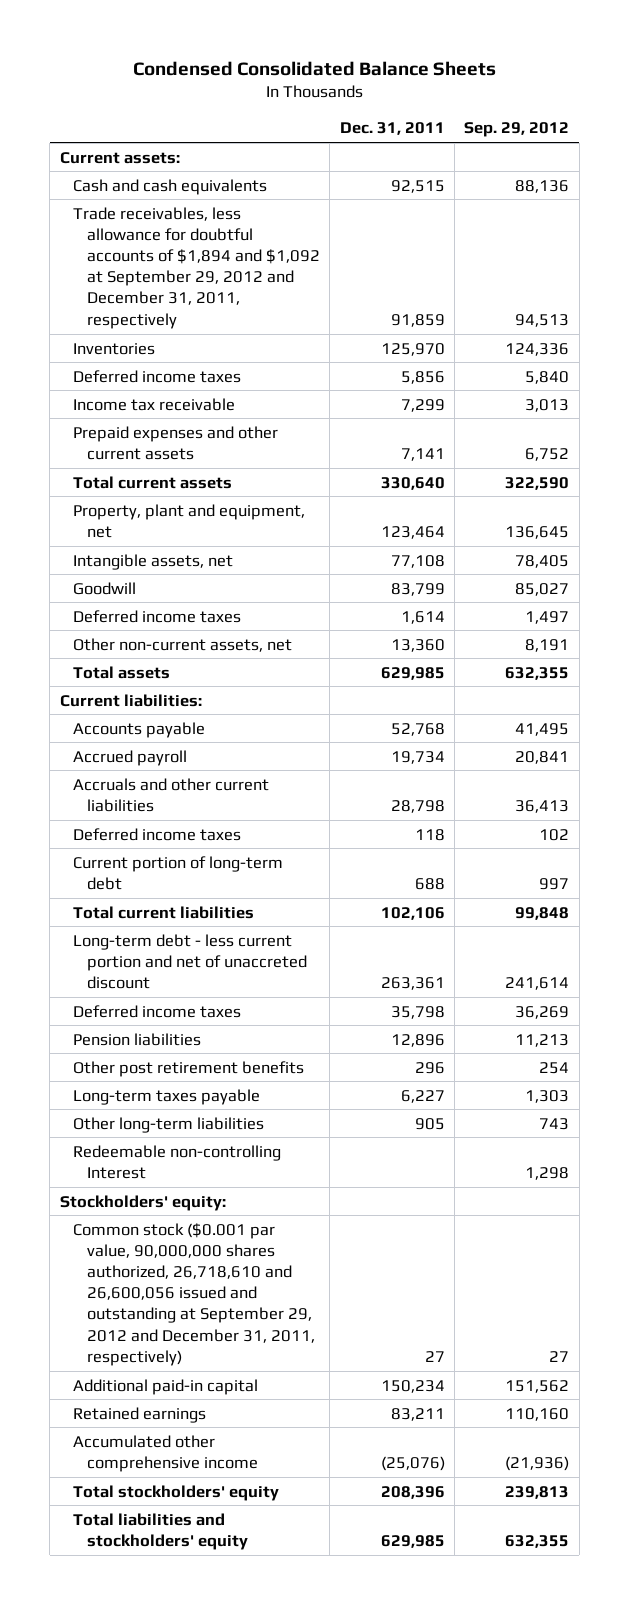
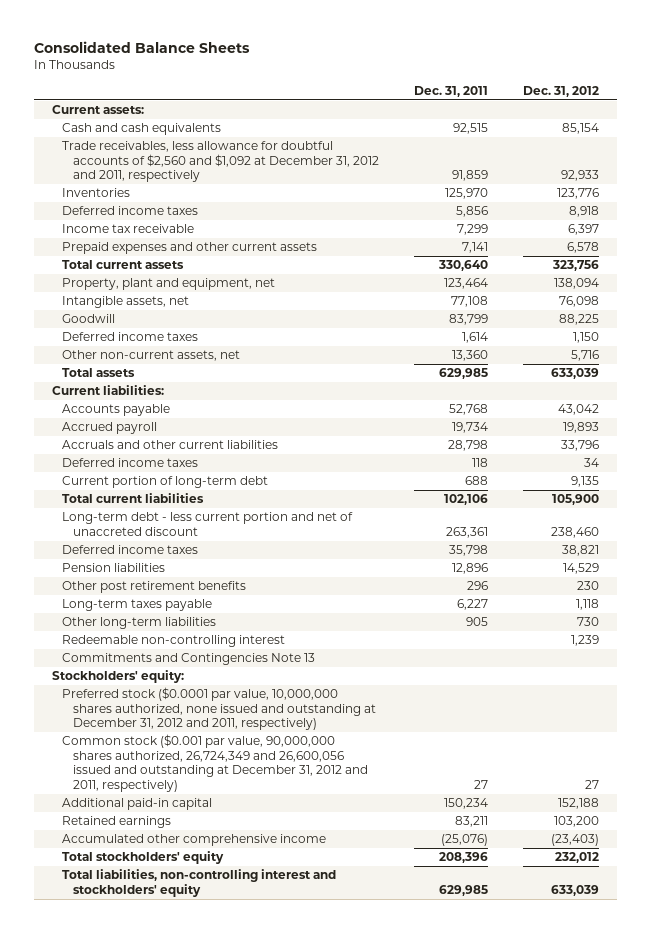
[132,61,496,77] Condensed Consolidated Balance Sheets -> [33,40,250,53] Consolidated Balance Sheets
[464,122,570,138] Sep. 29, 2012 -> none
none -> [523,85,600,97] Dec. 31, 2012
[73,206,320,329] Trade receivables, less allowance for doubtful accounts of $1,894 and $1,092 at September 29, 2012 and December 31, 2011, respectively -> [62,141,380,183] Trade receivables, less allowance for doubtful accounts of $2,560 and $1,092 at December 31, 2012 and 2011, respectively
[73,1144,282,1179] Redeemable non-controlling Interest -> [62,635,286,648] Redeemable non-controlling interest
none -> [62,653,316,666] Commitments and Contingencies Note 13
none -> [62,687,377,731] Preferred stock ($0.0001 par value, 10,000,000 shares authorized, none issued and outstanding at December 31, 2012 and 2011, respectively)
[73,1222,315,1366] Common stock ($0.001 par value, 90,000,000 shares authorized, 26,718,610 and 26,600,056 issued and outstanding at September 29, 2012 and December 31, 2011, respectively) -> [62,734,369,792] Common stock ($0.001 par value, 90,000,000 shares authorized, 26,724,349 and 26,600,056 issued and outstanding at December 31, 2012 and 2011, respectively)
[73,1512,248,1550] Total liabilities and stockholders' equity -> [62,869,337,897] Total liabilities, non-controlling interest and stockholders' equity

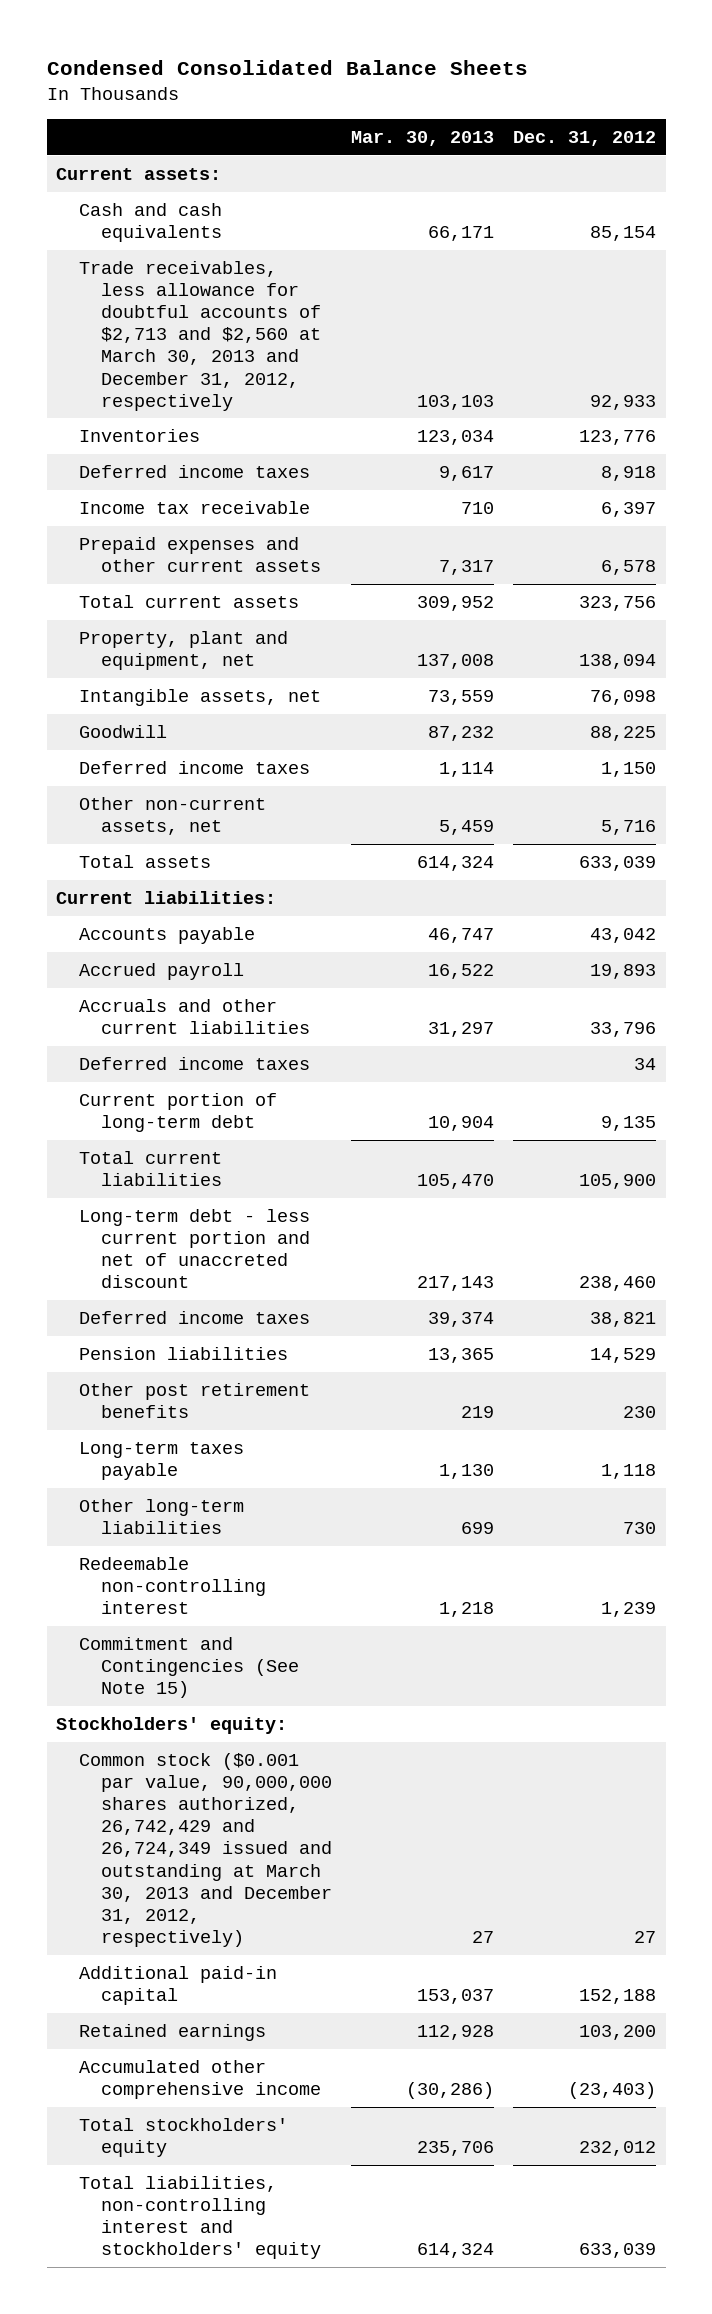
[33,40,250,53] Consolidated Balance Sheets -> [46,60,528,76] Condensed Consolidated Balance Sheets
[414,85,489,97] Dec. 31, 2011 -> none
none -> [351,130,495,146] Mar. 30, 2013
[62,141,380,183] Trade receivables, less allowance for doubtful accounts of $2,560 and $1,092 at December 31, 2012 and 2011, respectively -> [78,261,322,411] Trade receivables, less allowance for doubtful accounts of $2,713 and $2,560 at March 30, 2013 and December 31, 2012, respectively
[62,653,316,666] Commitments and Contingencies Note 13 -> [78,1637,300,1699] Commitment and Contingencies (See Note 15)
[62,687,377,731] Preferred stock ($0.0001 par value, 10,000,000 shares authorized, none issued and outstanding at December 31, 2012 and 2011, respectively) -> none
[62,734,369,792] Common stock ($0.001 par value, 90,000,000 shares authorized, 26,724,349 and 26,600,056 issued and outstanding at December 31, 2012 and 2011, respectively) -> [78,1753,333,1947] Common stock ($0.001 par value, 90,000,000 shares authorized, 26,742,429 and 26,724,349 issued and outstanding at March 30, 2013 and December 31, 2012, respectively)

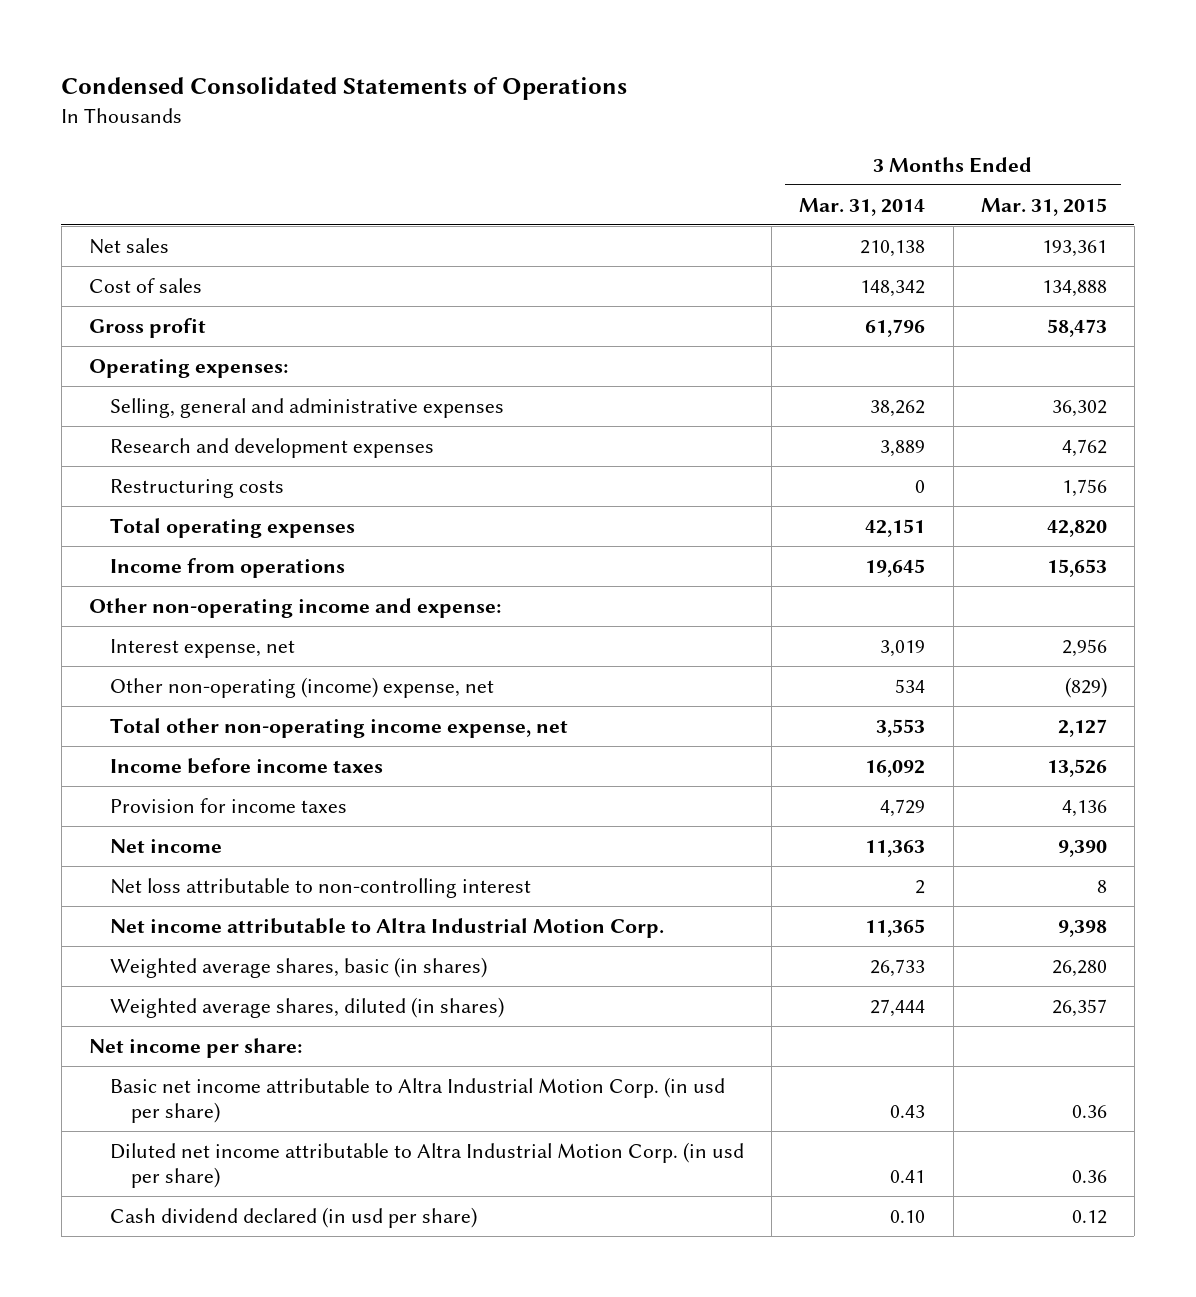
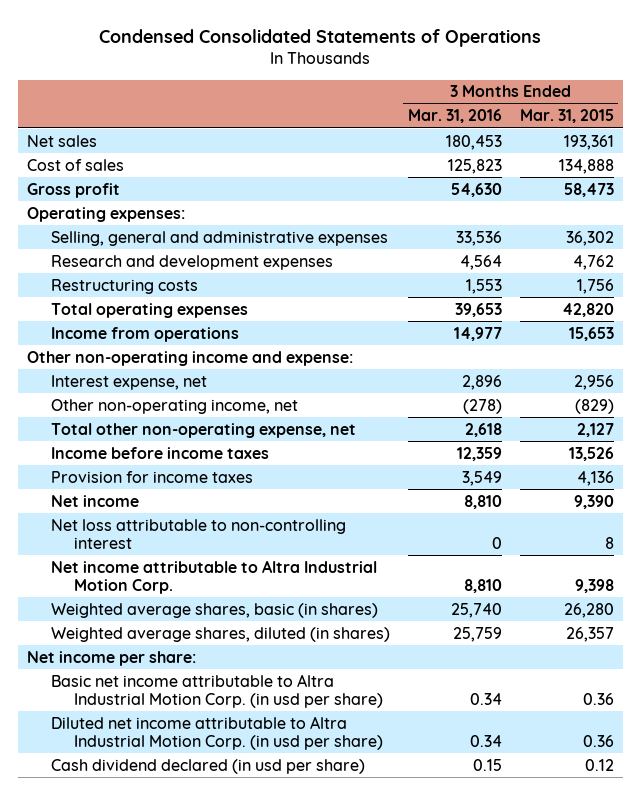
[799,197,926,216] Mar. 31, 2014 -> none
none -> [407,109,502,124] Mar. 31, 2016
[109,676,494,698] Other non-operating (income) expense, net -> [50,398,298,414] Other non-operating income, net
[109,717,568,738] Total other non-operating income expense, net -> [50,422,356,438] Total other non-operating expense, net

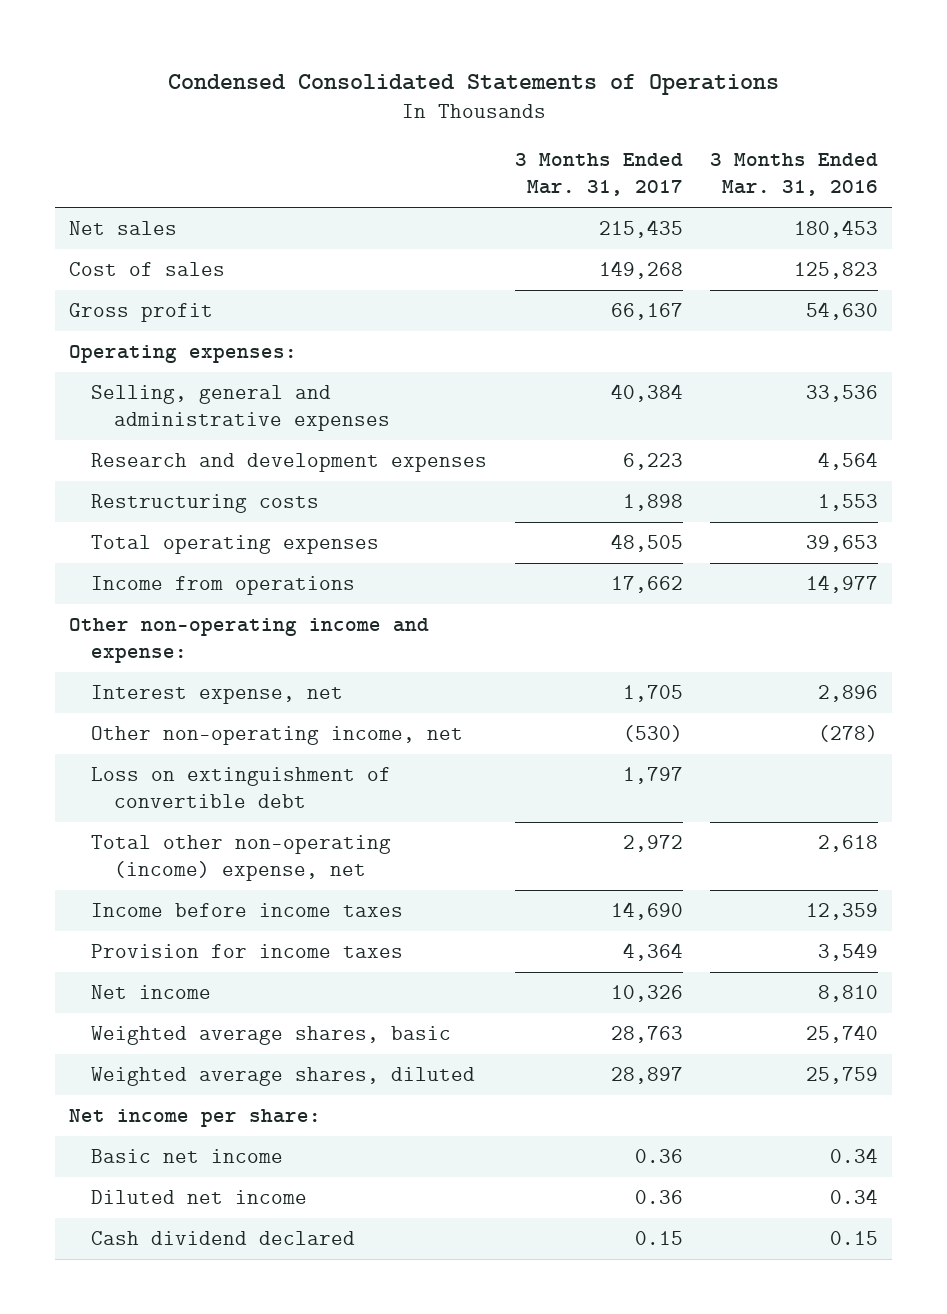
[519,109,614,124] Mar. 31, 2015 -> none
none -> [514,153,683,197] 3 Months Ended Mar. 31, 2017
none -> [91,766,392,809] Loss on extinguishment of convertible debt
[50,422,356,438] Total other non-operating expense, net -> [91,834,392,882] Total other non-operating (income) expense, net
[50,518,346,549] Net loss attributable to non-controlling interest -> none
[50,559,377,594] Net income attributable to Altra Industrial Motion Corp. -> none
[50,602,378,618] Weighted average shares, basic (in shares) -> [91,1025,452,1045] Weighted average shares, basic
[50,626,390,642] Weighted average shares, diluted (in shares) -> [91,1066,476,1086] Weighted average shares, diluted
[50,673,384,708] Basic net income attributable to Altra Industrial Motion Corp. (in usd per share) -> [91,1148,284,1163] Basic net income
[50,715,384,750] Diluted net income attributable to Altra Industrial Motion Corp. (in usd per share) -> [91,1189,308,1204] Diluted net income
[50,758,365,774] Cash dividend declared (in usd per share) -> [91,1230,356,1245] Cash dividend declared

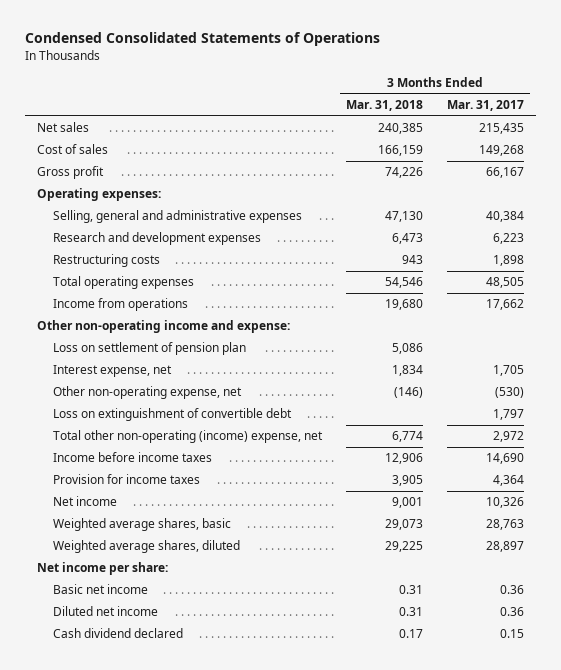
[710,153,879,197] 3 Months Ended Mar. 31, 2016 -> none
none -> [345,100,423,112] Mar. 31, 2018
none -> [52,342,246,356] Loss on settlement of pension plan
[91,725,464,745] Other non-operating income, net -> [52,386,242,400] Other non-operating expense, net

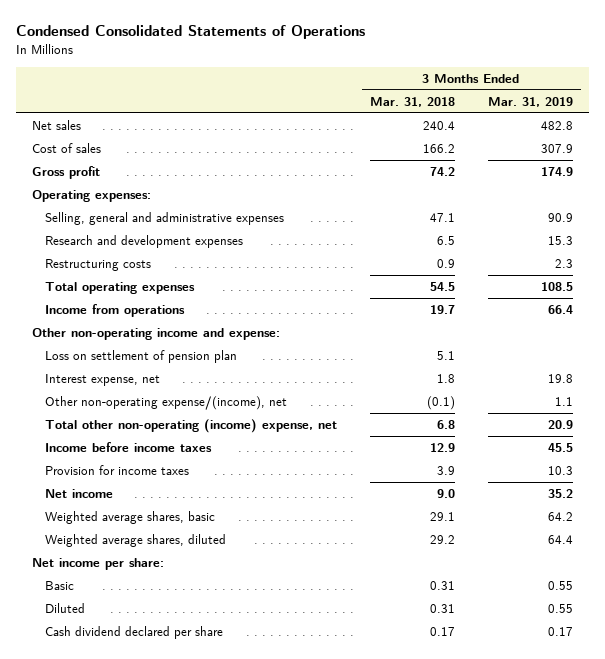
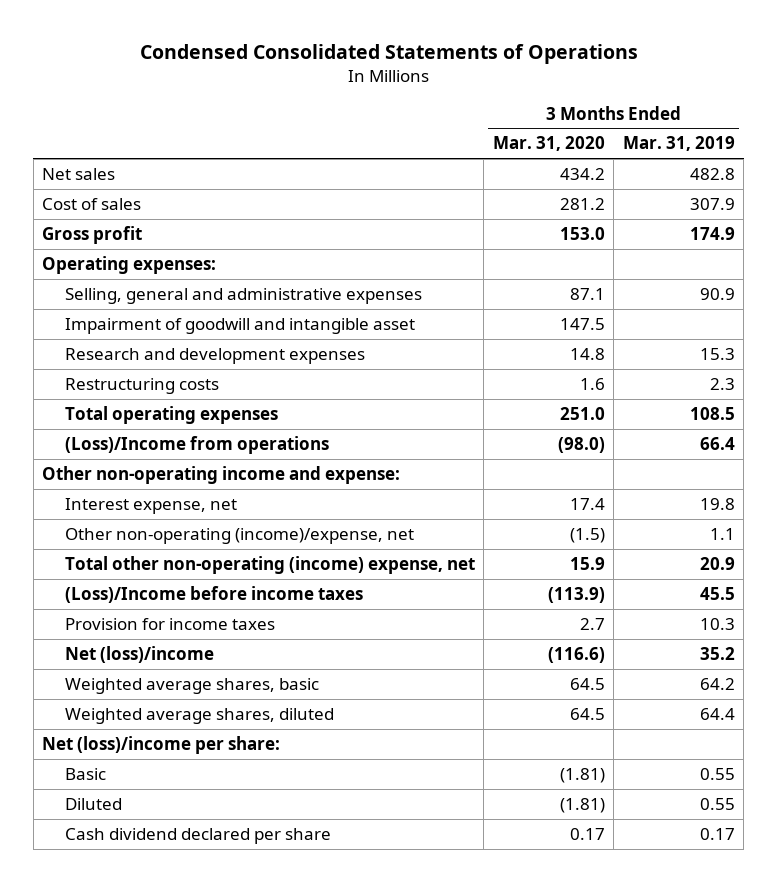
[370,96,456,107] Mar. 31, 2018 -> none
none -> [492,136,605,152] Mar. 31, 2020
none -> [64,317,415,334] Impairment of goodwill and intangible asset
[45,304,186,318] Income from operations -> [64,435,329,454] (Loss)/Income from operations
[45,350,238,364] Loss on settlement of pension plan -> none
[45,396,288,411] Other non-operating expense/(income), net -> [64,527,414,544] Other non-operating (income)/expense, net
[45,442,213,453] Income before income taxes -> [64,585,363,603] (Loss)/Income before income taxes
[45,489,114,499] Net income -> [64,645,214,663] Net (loss)/income
[32,558,165,571] Net income per share: -> [42,735,281,754] Net (loss)/income per share:

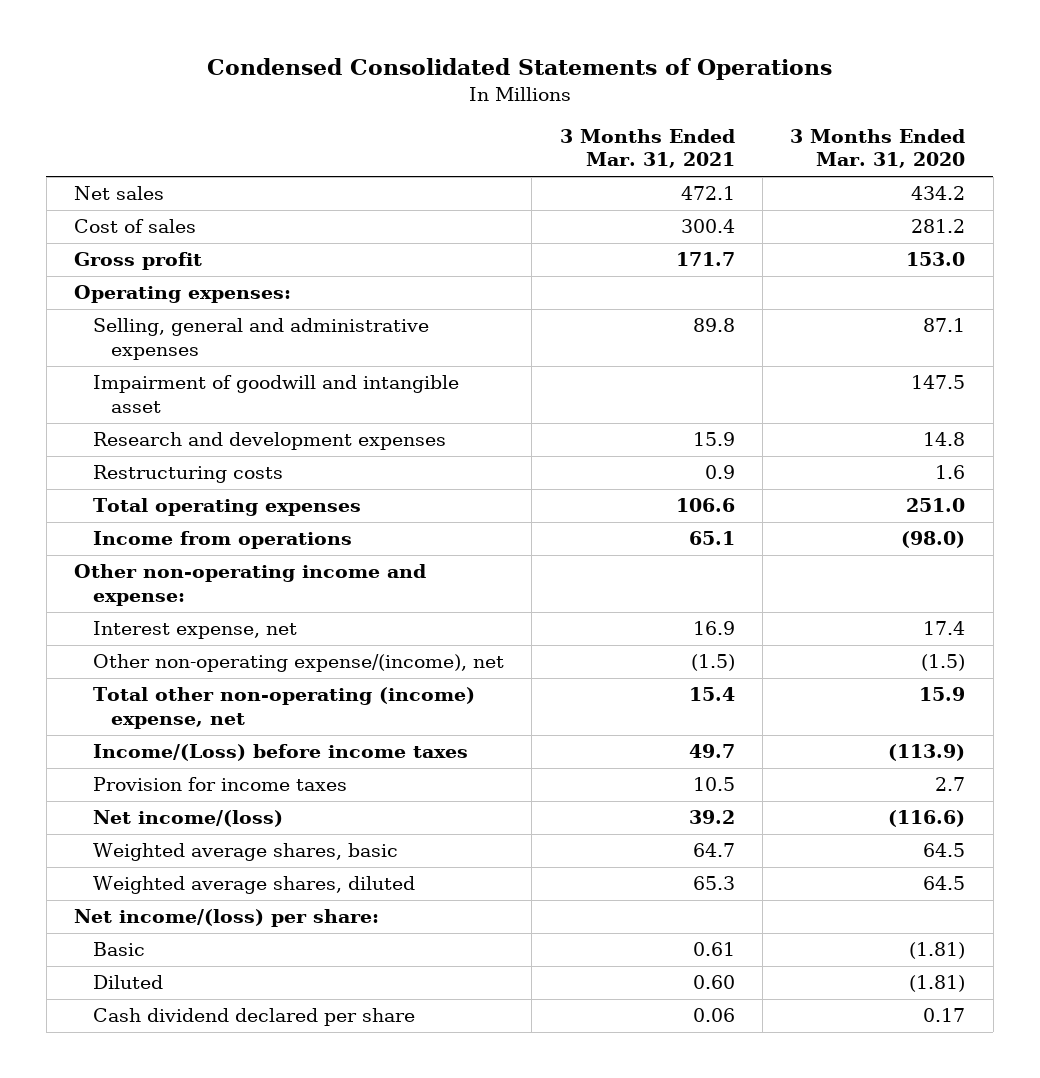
[622,136,735,152] Mar. 31, 2019 -> none
none -> [559,129,735,169] 3 Months Ended Mar. 31, 2021
[64,435,329,454] (Loss)/Income from operations -> [92,531,352,550] Income from operations
[64,527,414,544] Other non-operating (income)/expense, net -> [92,654,504,673] Other non-operating expense/(income), net
[64,585,363,603] (Loss)/Income before income taxes -> [92,744,468,762] Income/(Loss) before income taxes
[64,645,214,663] Net (loss)/income -> [92,810,283,828] Net income/(loss)
[42,735,281,754] Net (loss)/income per share: -> [74,909,380,928] Net income/(loss) per share:

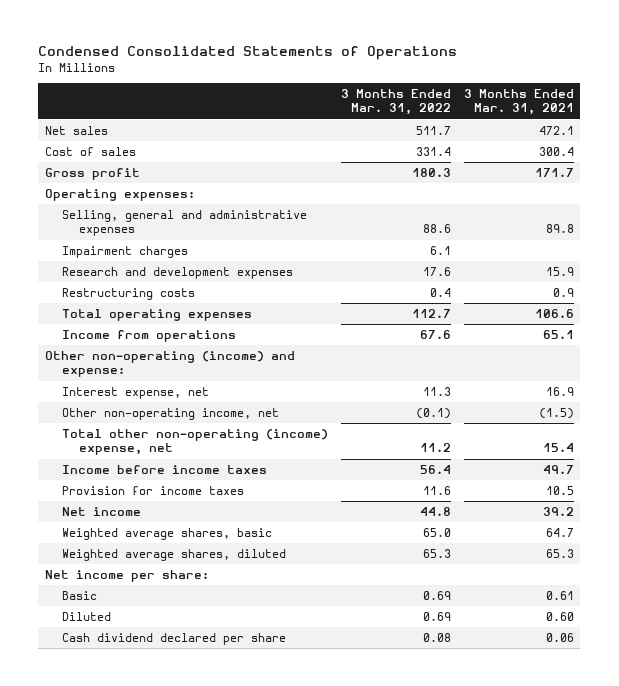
[790,129,966,169] 3 Months Ended Mar. 31, 2020 -> none
none -> [340,88,451,116] 3 Months Ended Mar. 31, 2022
[92,375,459,413] Impairment of goodwill and intangible asset -> none
none -> [62,245,189,258] Impairment charges
[74,564,427,606] Other non-operating income and expense: -> [44,350,295,378] Other non-operating (income) and expense:
[92,654,504,673] Other non-operating expense/(income), net -> [62,407,280,420] Other non-operating income, net
[92,744,468,762] Income/(Loss) before income taxes -> [62,464,268,474] Income before income taxes
[92,810,283,828] Net income/(loss) -> [62,506,142,516] Net income
[74,909,380,928] Net income/(loss) per share: -> [44,569,209,582] Net income per share:

